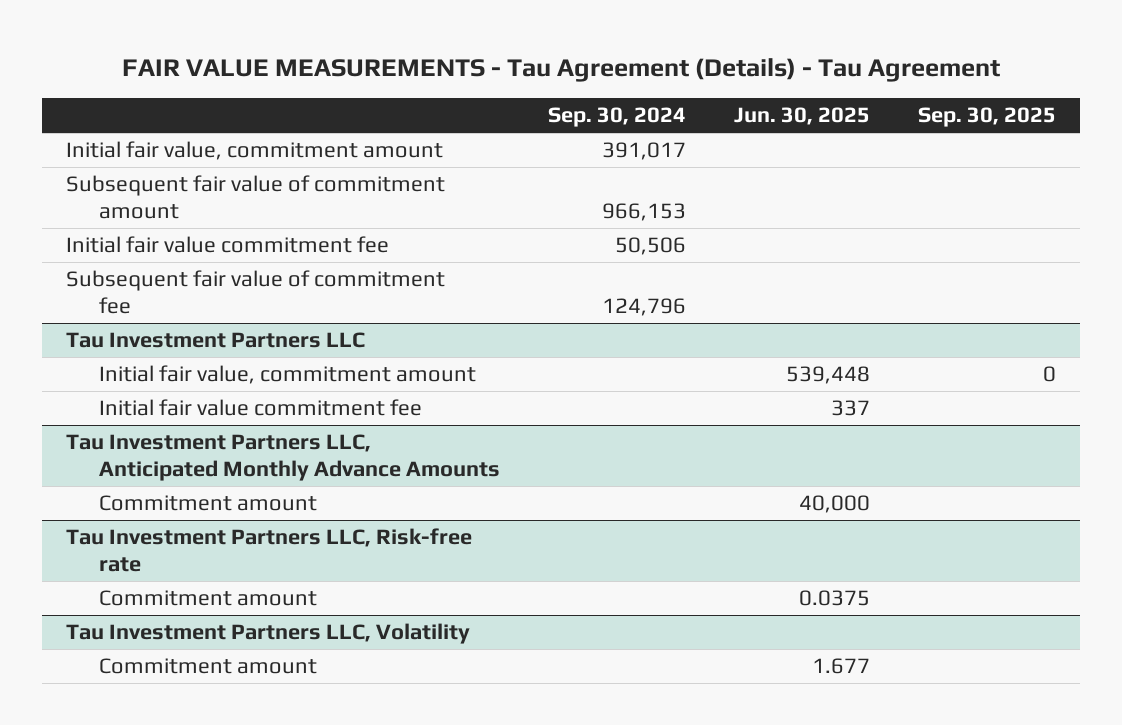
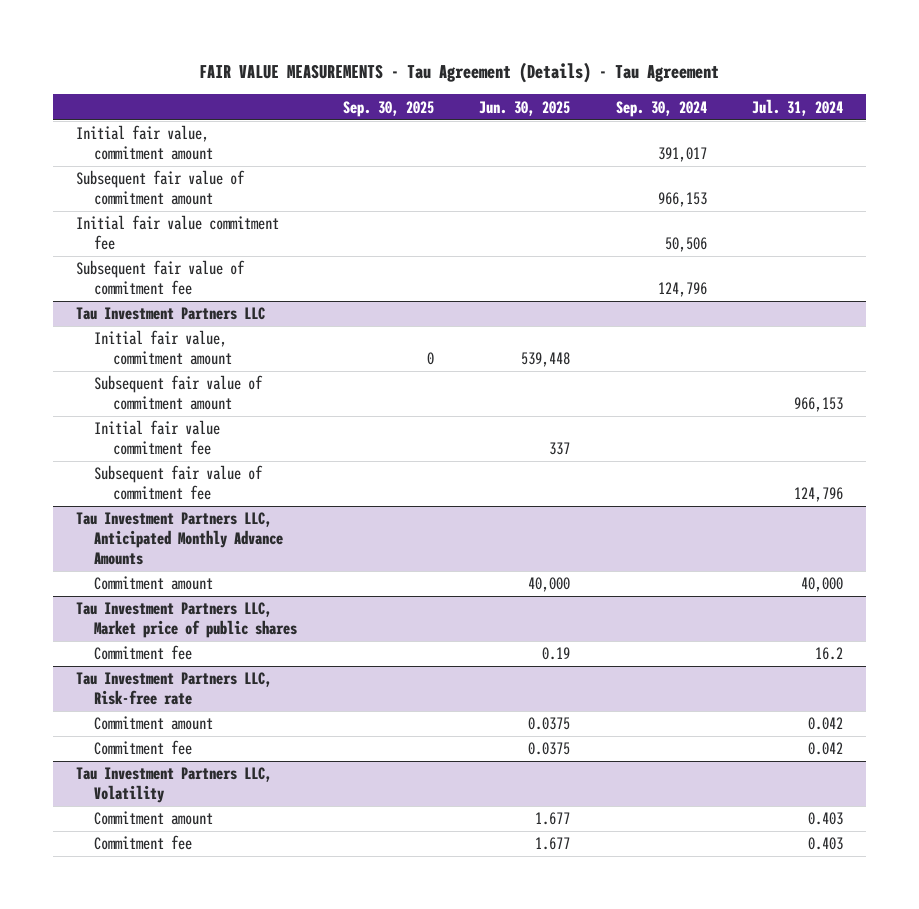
none -> [752,98,844,116] Jul. 31, 2024
none -> [94,375,264,411] Subsequent fair value of commitment amount
none -> [94,465,264,501] Subsequent fair value of commitment fee
none -> [75,602,298,639] Tau Investment Partners LLC, Market price of public shares
none -> [94,645,193,661] Commitment fee
none -> [94,740,193,756] Commitment fee
none -> [94,835,193,851] Commitment fee

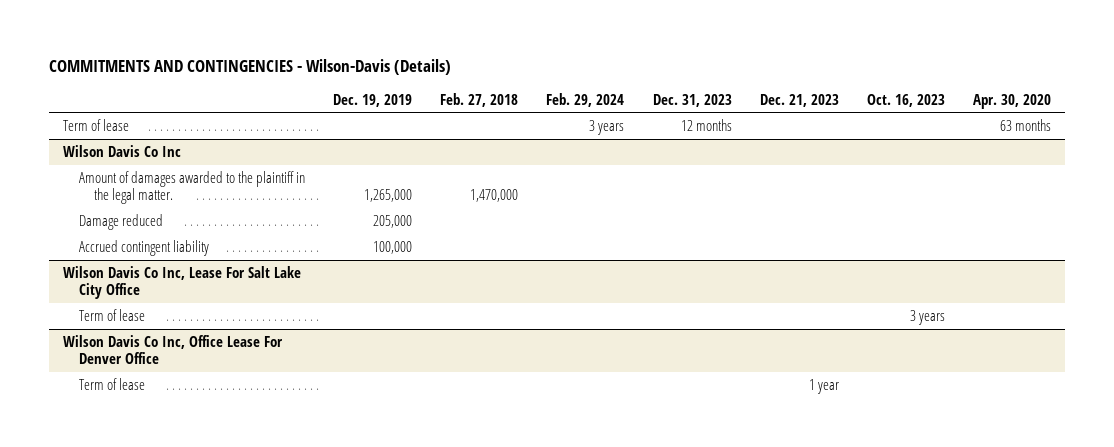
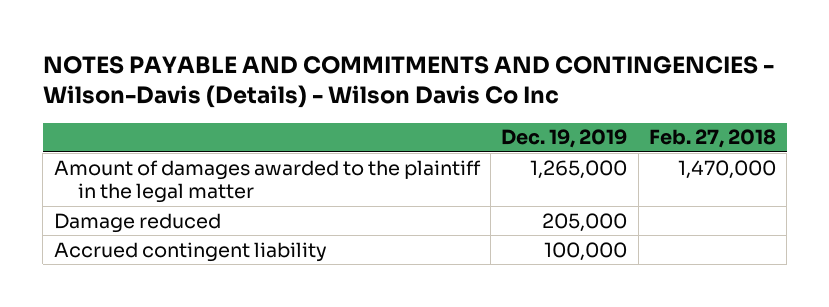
[49,59,452,76] COMMITMENTS AND CONTINGENCIES - Wilson-Davis (Details) -> [42,55,774,109] NOTES PAYABLE AND COMMITMENTS AND CONTINGENCIES - Wilson-Davis (Details) - Wilson Davis Co Inc
[546,92,625,107] Feb. 29, 2024 -> none
[652,93,732,107] Dec. 31, 2023 -> none
[759,93,839,107] Dec. 21, 2023 -> none
[866,93,945,107] Oct. 16, 2023 -> none
[973,93,1052,109] Apr. 30, 2020 -> none
[63,119,130,132] Term of lease -> none
[63,145,182,158] Wilson Davis Co Inc -> none
[78,171,305,205] Amount of damages awarded to the plaintiff in the legal matter. -> none
[78,214,163,231] Damage reduced -> none
[78,240,209,257] Accrued contingent liability -> none
[63,266,302,300] Wilson Davis Co Inc, Lease For Salt Lake City Office -> none
[78,309,145,322] Term of lease -> none
[63,335,284,365] Wilson Davis Co Inc, Office Lease For Denver Office -> none
[78,378,145,391] Term of lease -> none
none -> [53,159,481,204] Amount of damages awarded to the plaintiff in the legal matter
none -> [53,212,221,233] Damage reduced
none -> [53,241,327,262] Accrued contingent liability

